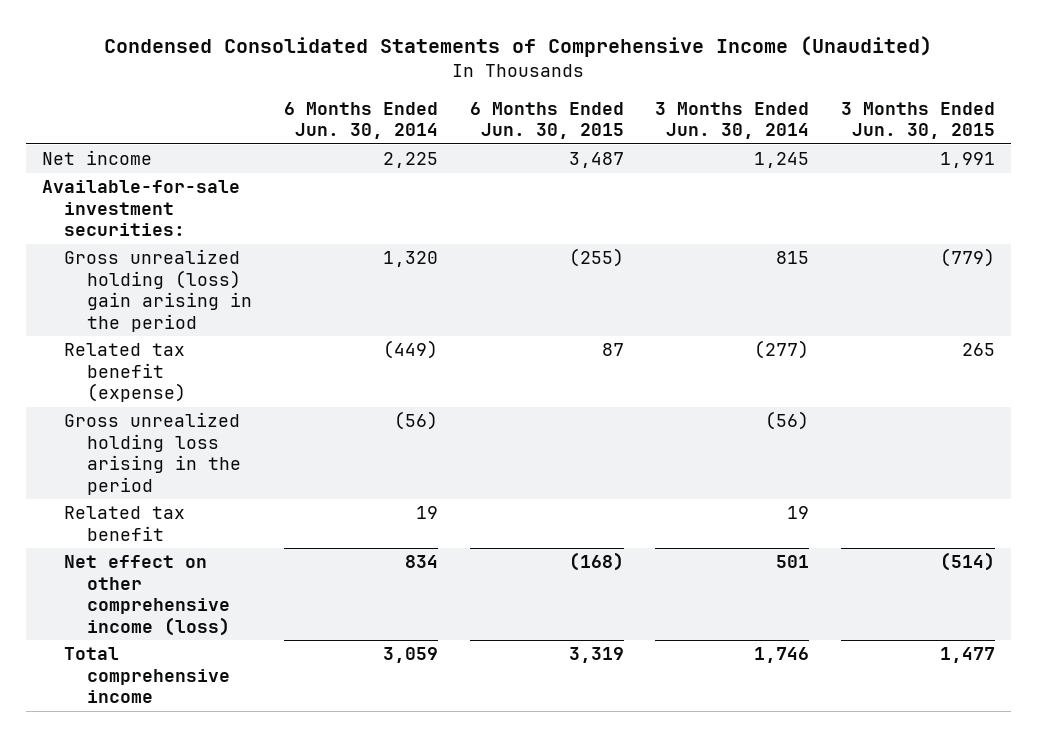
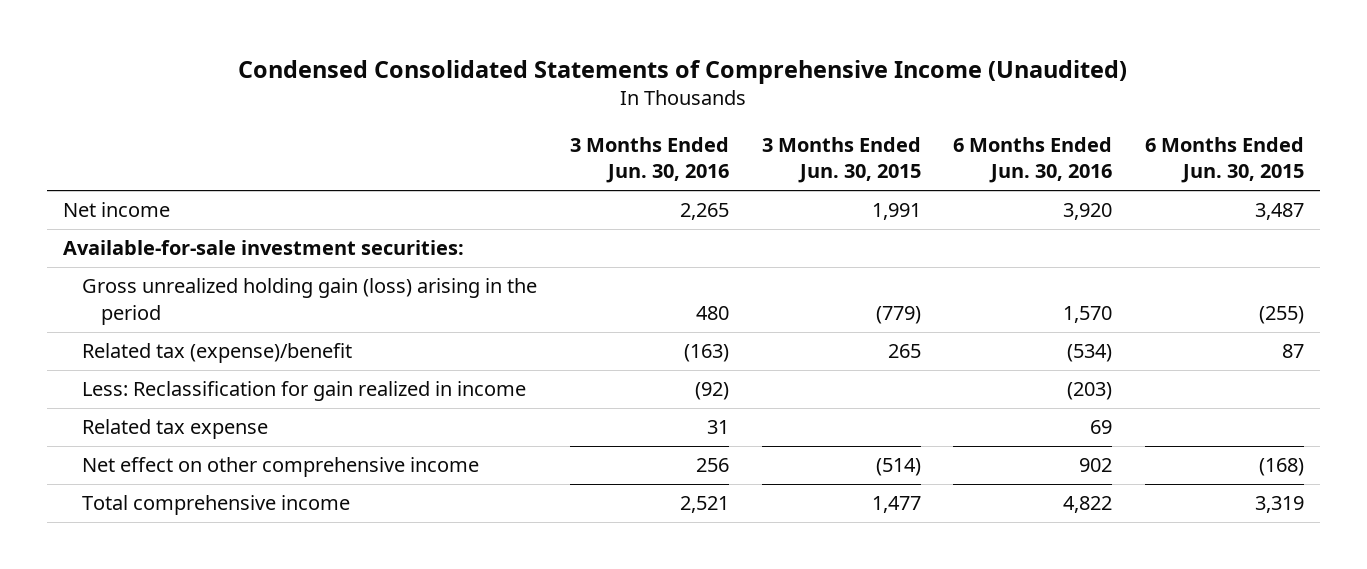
[283,101,438,140] 6 Months Ended Jun. 30, 2014 -> none
[655,101,810,140] 3 Months Ended Jun. 30, 2014 -> none
none -> [569,137,729,184] 3 Months Ended Jun. 30, 2016
none -> [953,137,1113,184] 6 Months Ended Jun. 30, 2016
[64,412,241,495] Gross unrealized holding loss arising in the period -> none
[64,249,252,332] Gross unrealized holding (loss) gain arising in the period -> [82,278,538,325] Gross unrealized holding gain (loss) arising in the period
[64,343,186,403] Related tax benefit (expense) -> [82,343,353,364] Related tax (expense)/benefit
none -> [82,381,527,402] Less: Reclassification for gain realized in income
[64,506,186,541] Related tax benefit -> [82,419,269,440] Related tax expense
[64,555,230,636] Net effect on other comprehensive income (loss) -> [82,457,480,478] Net effect on other comprehensive income

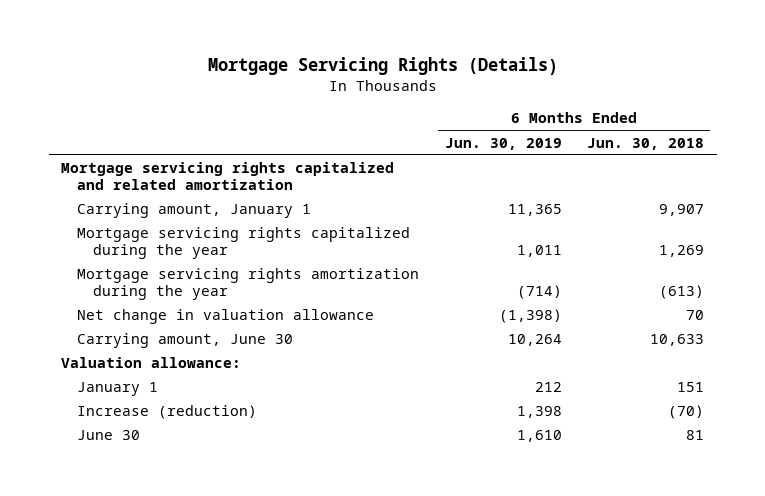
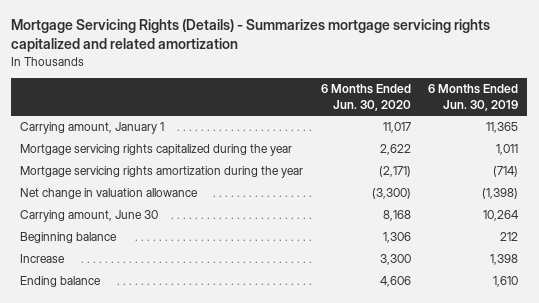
[207,57,558,76] Mortgage Servicing Rights (Details) -> [11,19,491,53] Mortgage Servicing Rights (Details) - Summarizes mortgage servicing rights capitalized and related amortization
[586,137,704,150] Jun. 30, 2018 -> none
none -> [320,84,411,111] 6 Months Ended Jun. 30, 2020
[61,162,395,191] Mortgage servicing rights capitalized and related amortization -> none
[61,357,242,369] Valuation allowance: -> none
[77,382,159,397] January 1 -> [20,232,118,244] Beginning balance
[77,405,258,420] Increase (reduction) -> [20,254,66,264] Increase
[77,430,141,441] June 30 -> [20,276,102,288] Ending balance

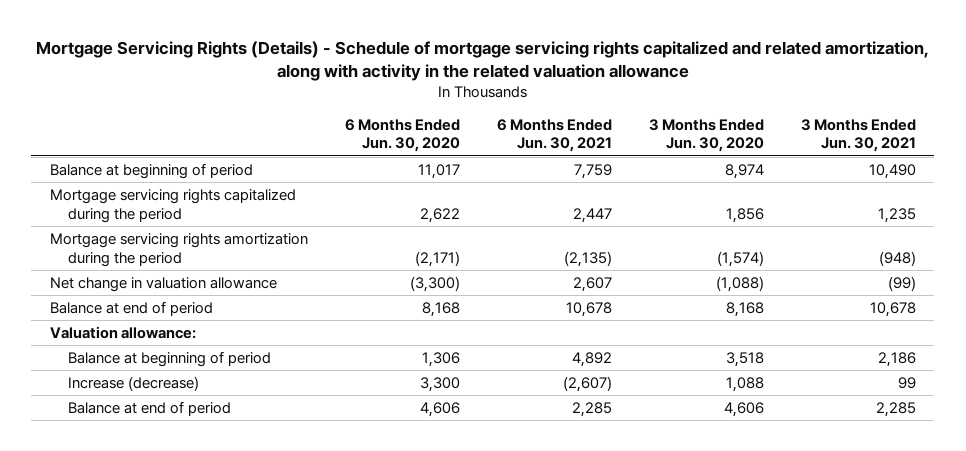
[11,19,491,53] Mortgage Servicing Rights (Details) - Summarizes mortgage servicing rights capitalized and related amortization -> [35,41,929,82] Mortgage Servicing Rights (Details) - Schedule of mortgage servicing rights capitalized and related amortization, along with activity in the related valuation allowance
[428,84,519,111] 6 Months Ended Jun. 30, 2019 -> none
none -> [496,118,612,153] 6 Months Ended Jun. 30, 2021
none -> [648,118,764,153] 3 Months Ended Jun. 30, 2020
none -> [800,118,916,153] 3 Months Ended Jun. 30, 2021
[20,122,165,135] Carrying amount, January 1 -> [49,162,253,179] Balance at beginning of period
[20,144,293,157] Mortgage servicing rights capitalized during the year -> [49,188,296,223] Mortgage servicing rights capitalized during the period
[20,166,304,179] Mortgage servicing rights amortization during the year -> [49,232,308,267] Mortgage servicing rights amortization during the period
[20,210,159,223] Carrying amount, June 30 -> [49,300,213,316] Balance at end of period
none -> [49,325,196,339] Valuation allowance:
[20,232,118,244] Beginning balance -> [68,350,272,367] Balance at beginning of period
[20,254,66,264] Increase -> [68,375,200,391] Increase (decrease)
[20,276,102,288] Ending balance -> [68,400,232,416] Balance at end of period

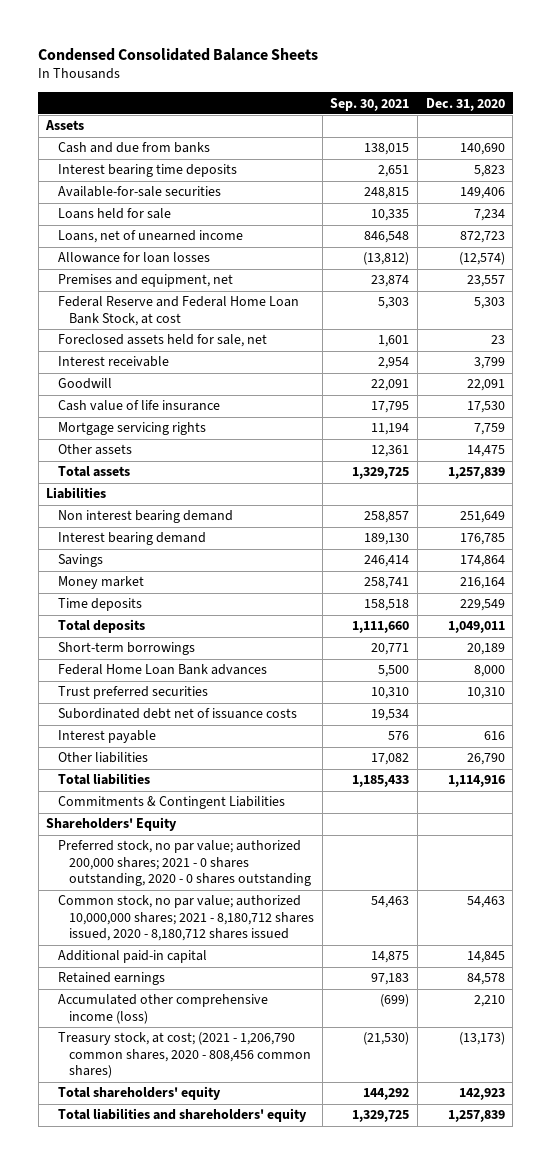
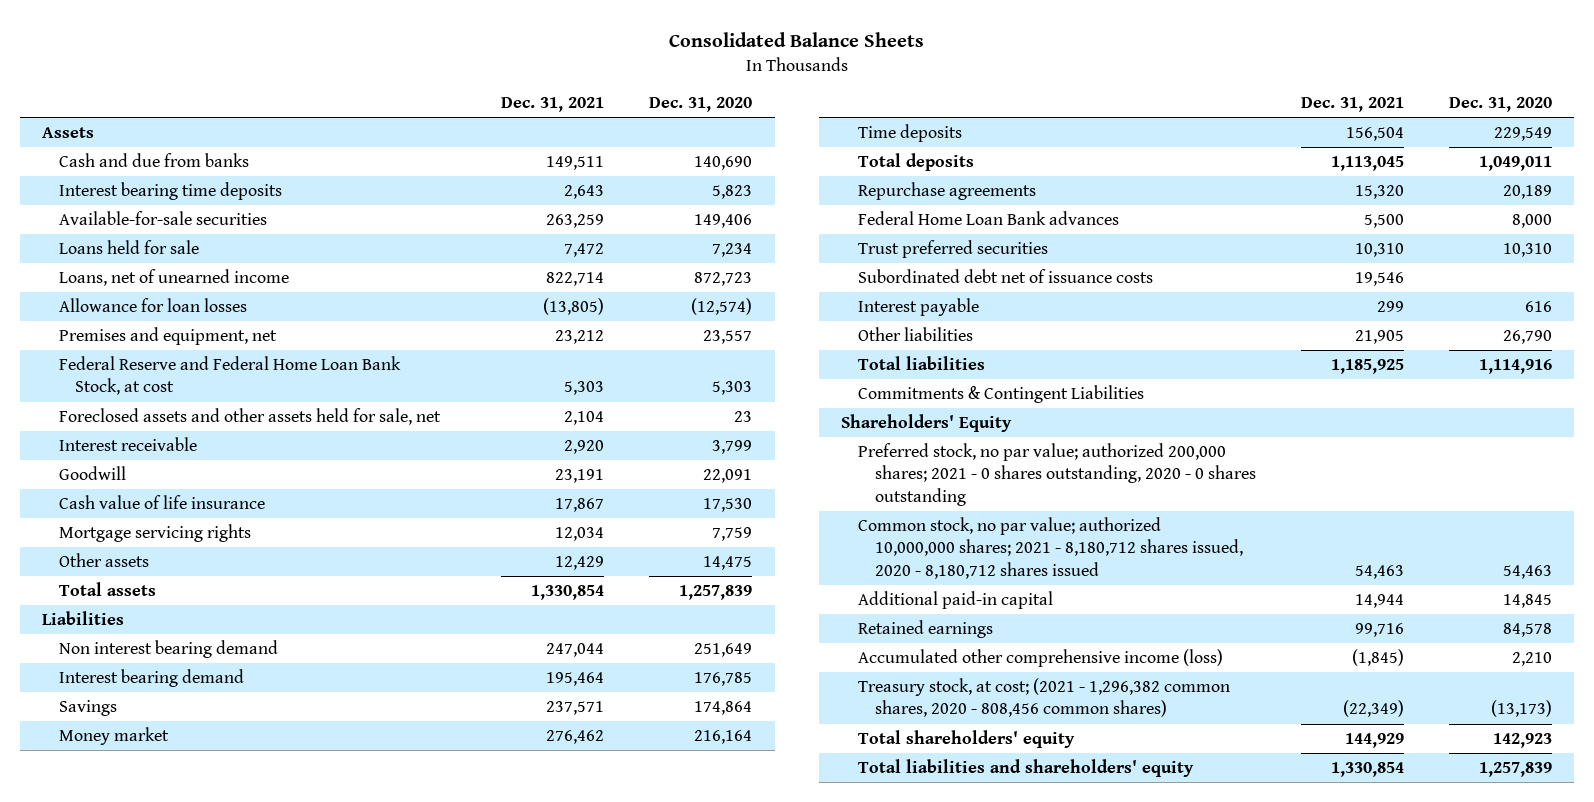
[38,47,319,61] Condensed Consolidated Balance Sheets -> [668,31,924,47] Consolidated Balance Sheets
[330,97,410,111] Sep. 30, 2021 -> none
none -> [501,97,605,113] Dec. 31, 2021
[57,334,267,348] Foreclosed assets held for sale, net -> [58,408,441,426] Foreclosed assets and other assets held for sale, net
[57,642,195,656] Short-term borrowings -> [858,182,1037,201] Repurchase agreements
[57,1032,311,1079] Treasury stock, at cost; (2021 - 1,206,790 common shares, 2020 - 808,456 common shares) -> [858,678,1231,718] Treasury stock, at cost; (2021 - 1,296,382 common shares, 2020 - 808,456 common shares)

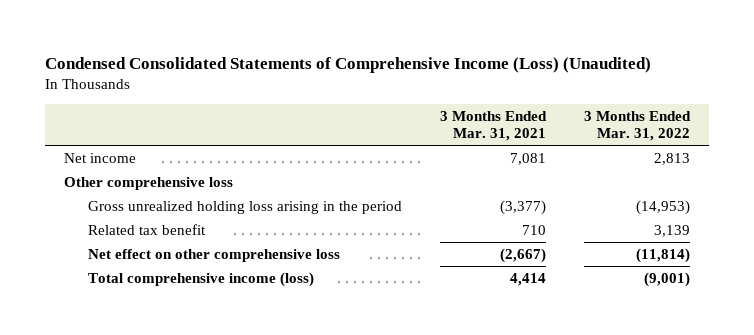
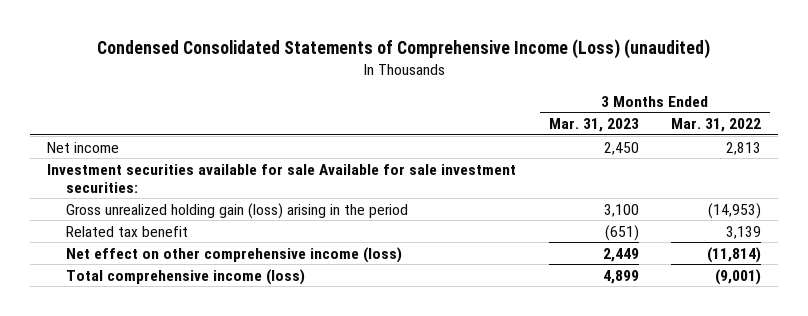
[45,56,652,73] Condensed Consolidated Statements of Comprehensive Income (Loss) (Unaudited) -> [97,39,711,60] Condensed Consolidated Statements of Comprehensive Income (Loss) (unaudited)
[439,110,547,142] 3 Months Ended Mar. 31, 2021 -> none
none -> [548,118,639,133] Mar. 31, 2023
[64,176,234,190] Other comprehensive loss -> none
none -> [46,163,516,193] Investment securities available for sale Available for sale investment securities:
[87,200,402,214] Gross unrealized holding loss arising in the period -> [65,202,408,219] Gross unrealized holding gain (loss) arising in the period
[87,248,340,262] Net effect on other comprehensive loss -> [65,246,402,263] Net effect on other comprehensive income (loss)

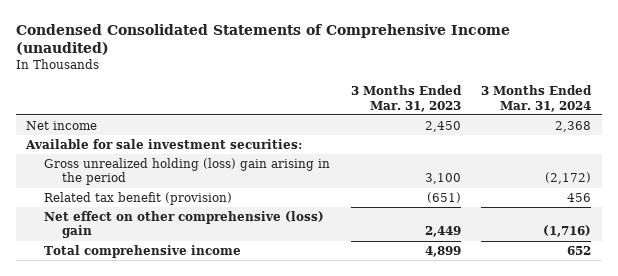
[97,39,711,60] Condensed Consolidated Statements of Comprehensive Income (Loss) (unaudited) -> [16,23,511,56] Condensed Consolidated Statements of Comprehensive Income (unaudited)
[671,118,762,133] Mar. 31, 2022 -> none
none -> [481,85,593,112] 3 Months Ended Mar. 31, 2024
[46,163,516,193] Investment securities available for sale Available for sale investment securities: -> [25,138,303,149] Available for sale investment securities:
[65,202,408,219] Gross unrealized holding gain (loss) arising in the period -> [44,157,331,186] Gross unrealized holding (loss) gain arising in the period
[65,225,188,237] Related tax benefit -> [44,191,233,205] Related tax benefit (provision)
[65,246,402,263] Net effect on other comprehensive income (loss) -> [44,210,325,239] Net effect on other comprehensive (loss) gain
[65,268,305,285] Total comprehensive income (loss) -> [44,244,242,258] Total comprehensive income

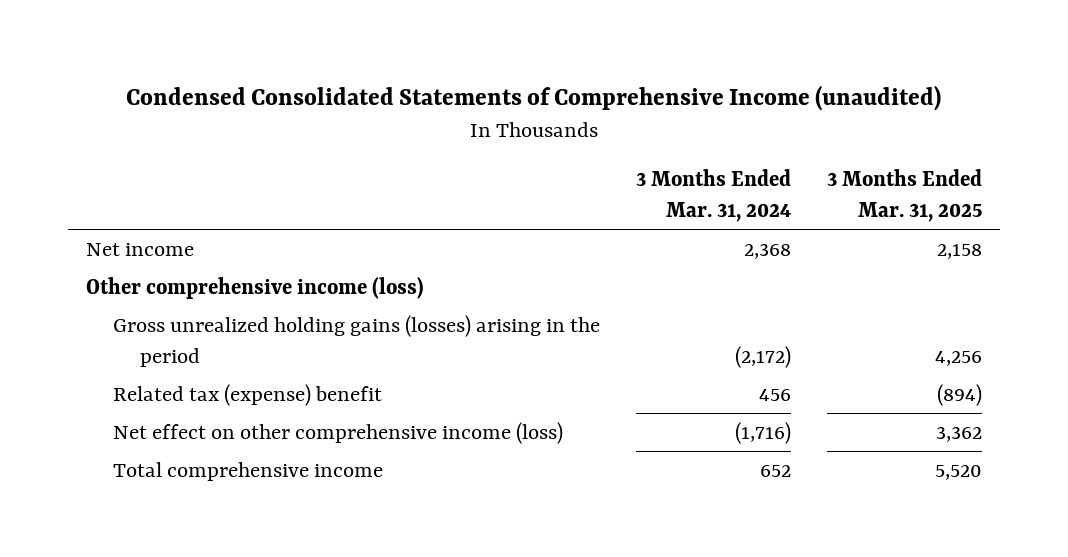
[350,85,462,112] 3 Months Ended Mar. 31, 2023 -> none
none -> [827,169,983,222] 3 Months Ended Mar. 31, 2025
[25,138,303,149] Available for sale investment securities: -> none
none -> [86,276,425,299] Other comprehensive income (loss)
[44,157,331,186] Gross unrealized holding (loss) gain arising in the period -> [113,314,601,367] Gross unrealized holding gains (losses) arising in the period
[44,191,233,205] Related tax benefit (provision) -> [113,383,383,406] Related tax (expense) benefit
[44,210,325,239] Net effect on other comprehensive (loss) gain -> [113,421,564,444] Net effect on other comprehensive income (loss)

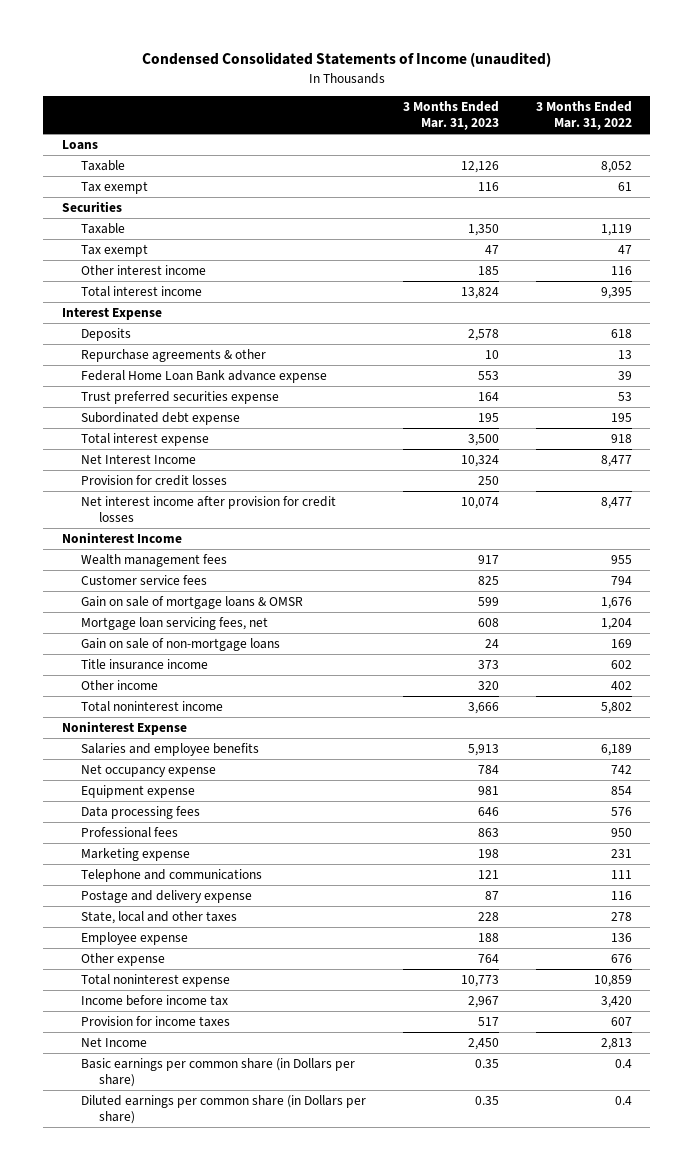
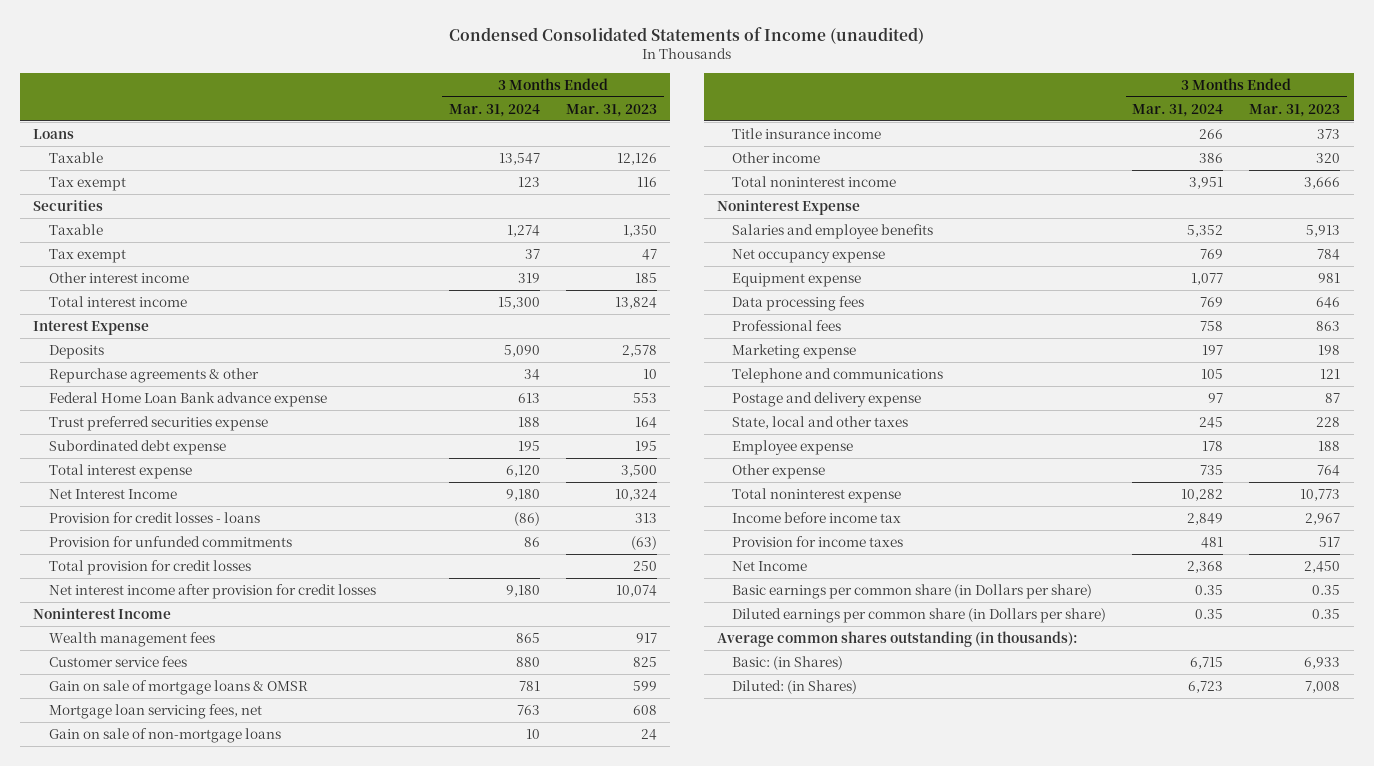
[535,101,632,131] 3 Months Ended Mar. 31, 2022 -> none
none -> [448,103,540,117] Mar. 31, 2024
[80,475,227,487] Provision for credit losses -> [48,511,260,523] Provision for credit losses - loans
[477,476,499,486] 250 -> [635,512,658,523] 313
none -> [48,535,292,547] Provision for unfunded commitments
none -> [48,559,251,575] Total provision for credit losses
none -> [716,630,1078,647] Average common shares outstanding (in thousands):
none -> [731,655,843,670] Basic: (in Shares)
none -> [731,679,857,694] Diluted: (in Shares)

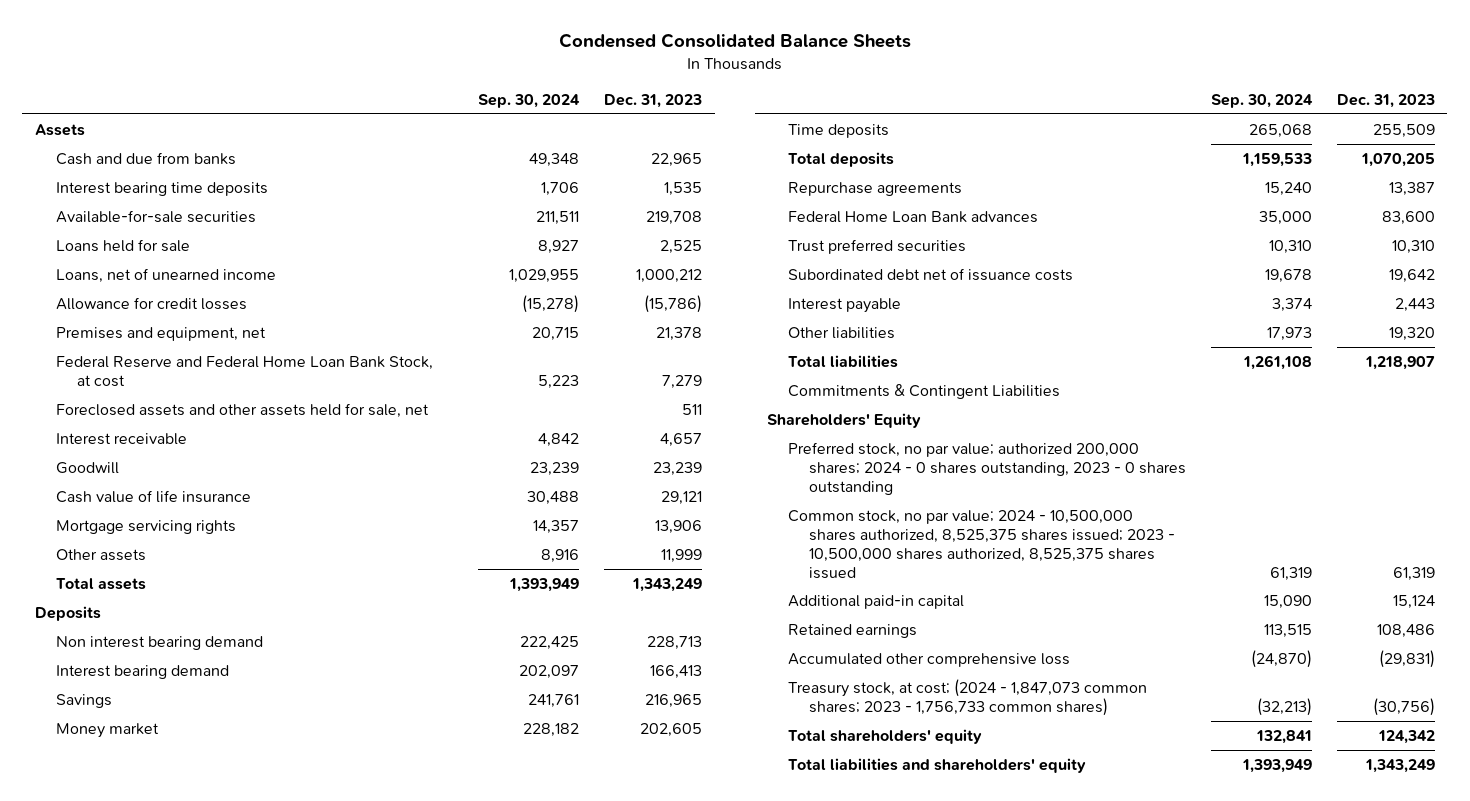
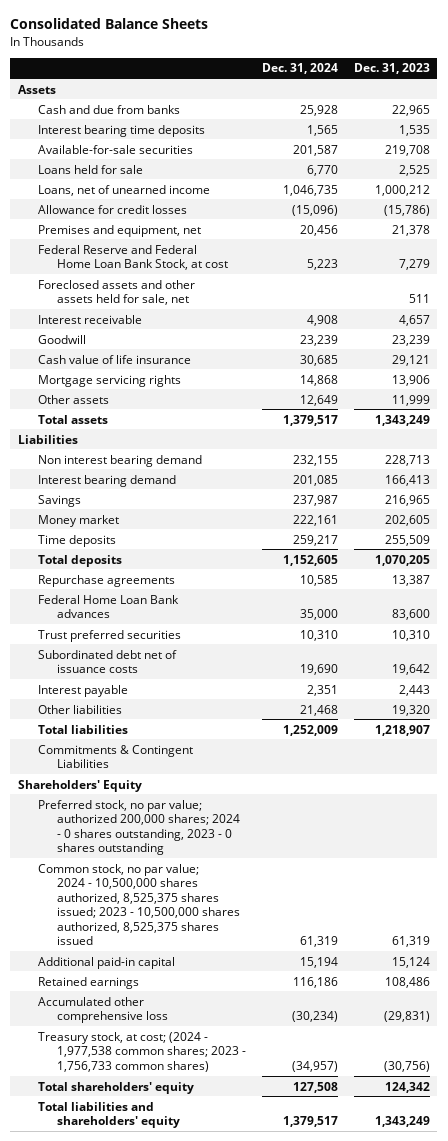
[558,33,911,49] Condensed Consolidated Balance Sheets -> [10,18,209,30] Consolidated Balance Sheets
[478,93,581,108] Sep. 30, 2024 -> none
none -> [261,63,338,75] Dec. 31, 2024
[34,605,101,621] Deposits -> none
none -> [18,434,79,444] Liabilities
[788,678,1148,716] Treasury stock, at cost; (2024 - 1,847,073 common shares; 2023 - 1,756,733 common shares) -> [37,1031,246,1072] Treasury stock, at cost; (2024 - 1,977,538 common shares; 2023 - 1,756,733 common shares)

